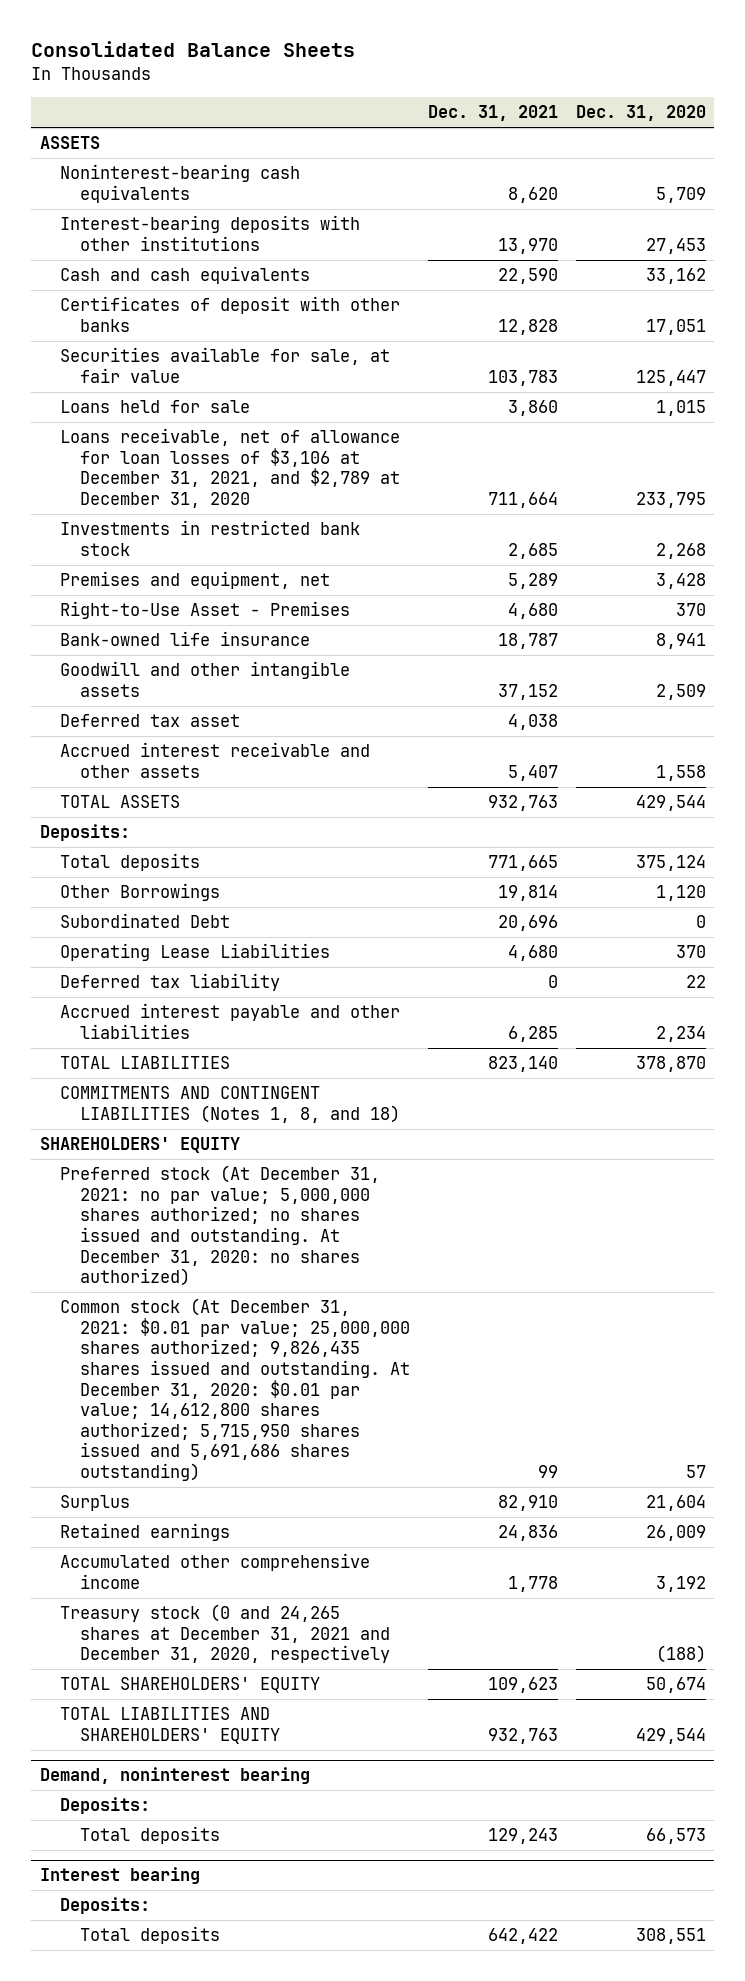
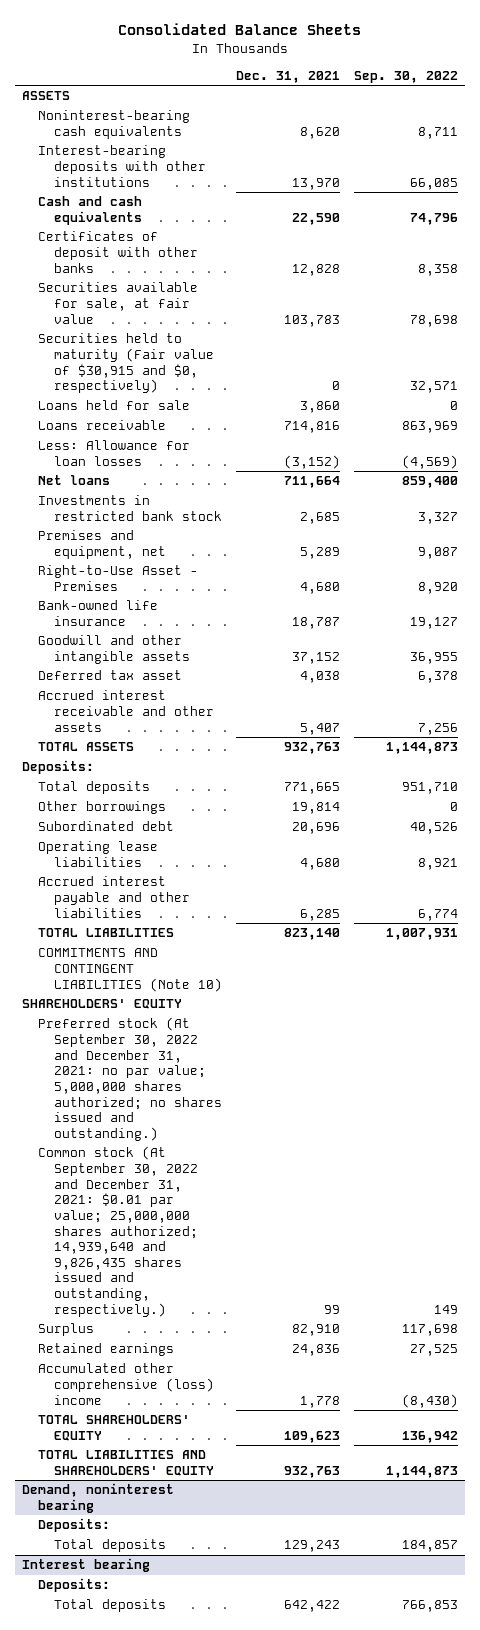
[575,105,706,122] Dec. 31, 2020 -> none
none -> [353,71,458,84] Sep. 30, 2022
none -> [38,333,215,394] Securities held to maturity (Fair value of $30,915 and $0, respectively)
none -> [38,420,167,431] Loans receivable
none -> [38,440,191,466] Less: Allowance for loan losses
[59,428,401,508] Loans receivable, net of allowance for loan losses of $3,106 at December 31, 2021, and $2,789 at December 31, 2020 -> [38,475,111,486] Net loans
[59,973,280,992] Deferred tax liability -> none
[59,883,220,902] Other Borrowings -> [38,801,167,815] Other borrowings
[59,913,230,929] Subordinated Debt -> [38,821,175,832] Subordinated debt
[59,943,330,962] Operating Lease Liabilities -> [38,841,159,867] Operating lease liabilities
[59,1086,401,1123] COMMITMENTS AND CONTINGENT LIABILITIES (Notes 1, 8, and 18) -> [38,948,223,992] COMMITMENTS AND CONTINGENT LIABILITIES (Note 10)
[59,1165,380,1287] Preferred stock (At December 31, 2021: no par value; 5,000,000 shares authorized; no shares issued and outstanding. At December 31, 2020: no shares authorized) -> [38,1017,223,1141] Preferred stock (At September 30, 2022 and December 31, 2021: no par value; 5,000,000 shares authorized; no shares issued and outstanding.)
[59,1298,411,1481] Common stock (At December 31, 2021: $0.01 par value; 25,000,000 shares authorized; 9,826,435 shares issued and outstanding. At December 31, 2020: $0.01 par value; 14,612,800 shares authorized; 5,715,950 shares issued and 5,691,686 shares outstanding) -> [38,1146,199,1317] Common stock (At September 30, 2022 and December 31, 2021: $0.01 par value; 25,000,000 shares authorized; 14,939,640 and 9,826,435 shares issued and outstanding, respectively.)
[59,1604,391,1664] Treasury stock (0 and 24,265 shares at December 31, 2021 and December 31, 2020, respectively -> none
[59,1553,370,1589] Accumulated other comprehensive income -> [38,1363,215,1405] Accumulated other comprehensive (loss) income

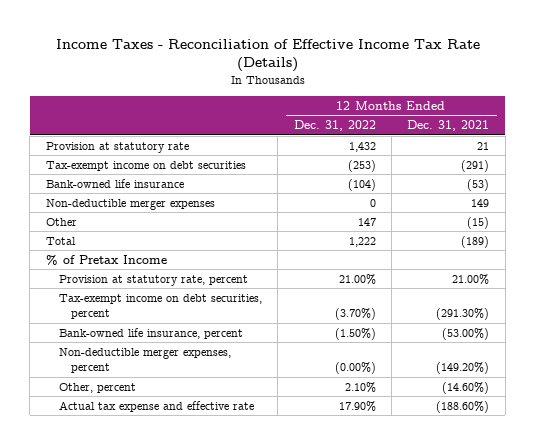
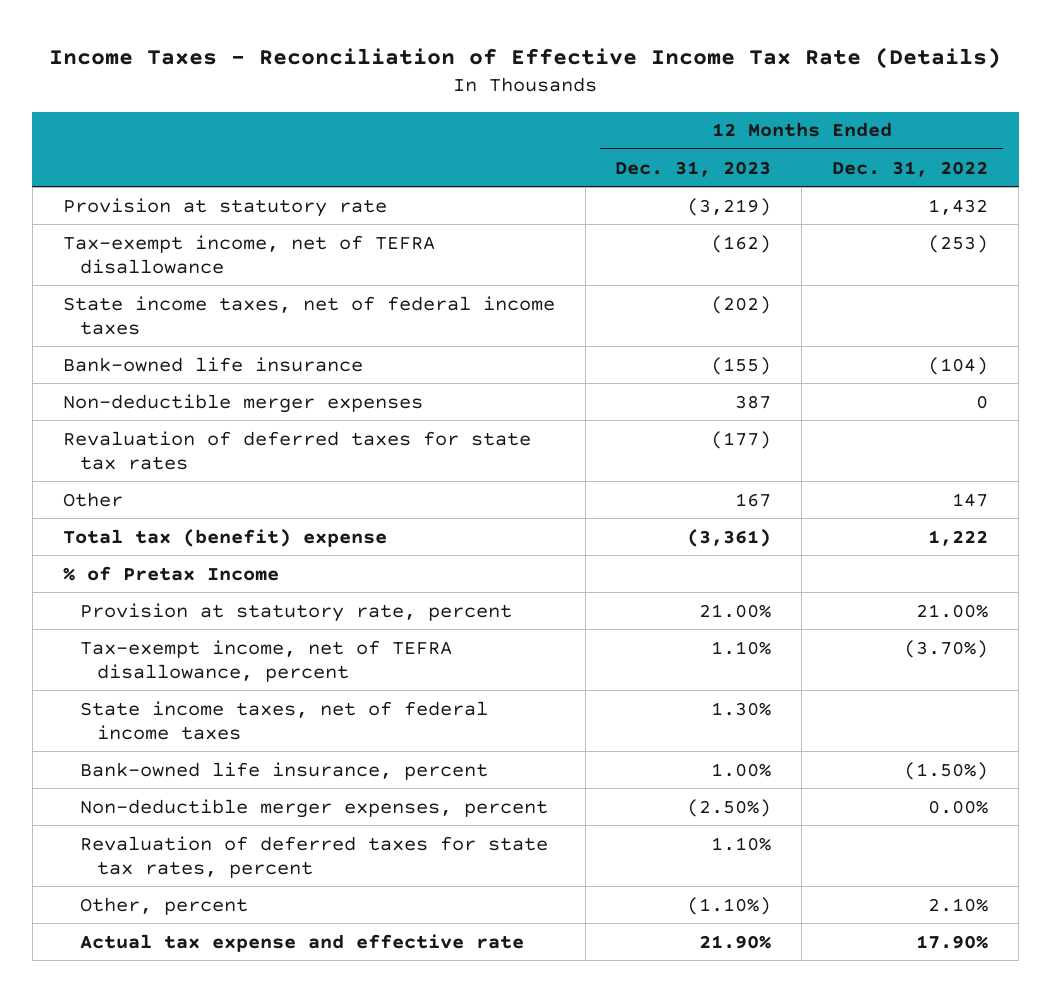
[407,120,490,132] Dec. 31, 2021 -> none
none -> [615,160,772,177] Dec. 31, 2023
[45,160,246,171] Tax-exempt income on debt securities -> [62,234,435,274] Tax-exempt income, net of TEFRA disallowance
none -> [62,295,555,335] State income taxes, net of federal income taxes
none -> [62,430,531,470] Revaluation of deferred taxes for state tax rates
[45,236,76,245] Total -> [62,528,387,547] Total tax (benefit) expense
[58,293,262,320] Tax-exempt income on debt securities, percent -> [79,639,452,682] Tax-exempt income, net of TEFRA disallowance, percent
none -> [79,700,488,740] State income taxes, net of federal income taxes
[334,362,376,375] (0.00%) -> [928,799,989,814] 0.00%
none -> [79,835,548,878] Revaluation of deferred taxes for state tax rates, percent

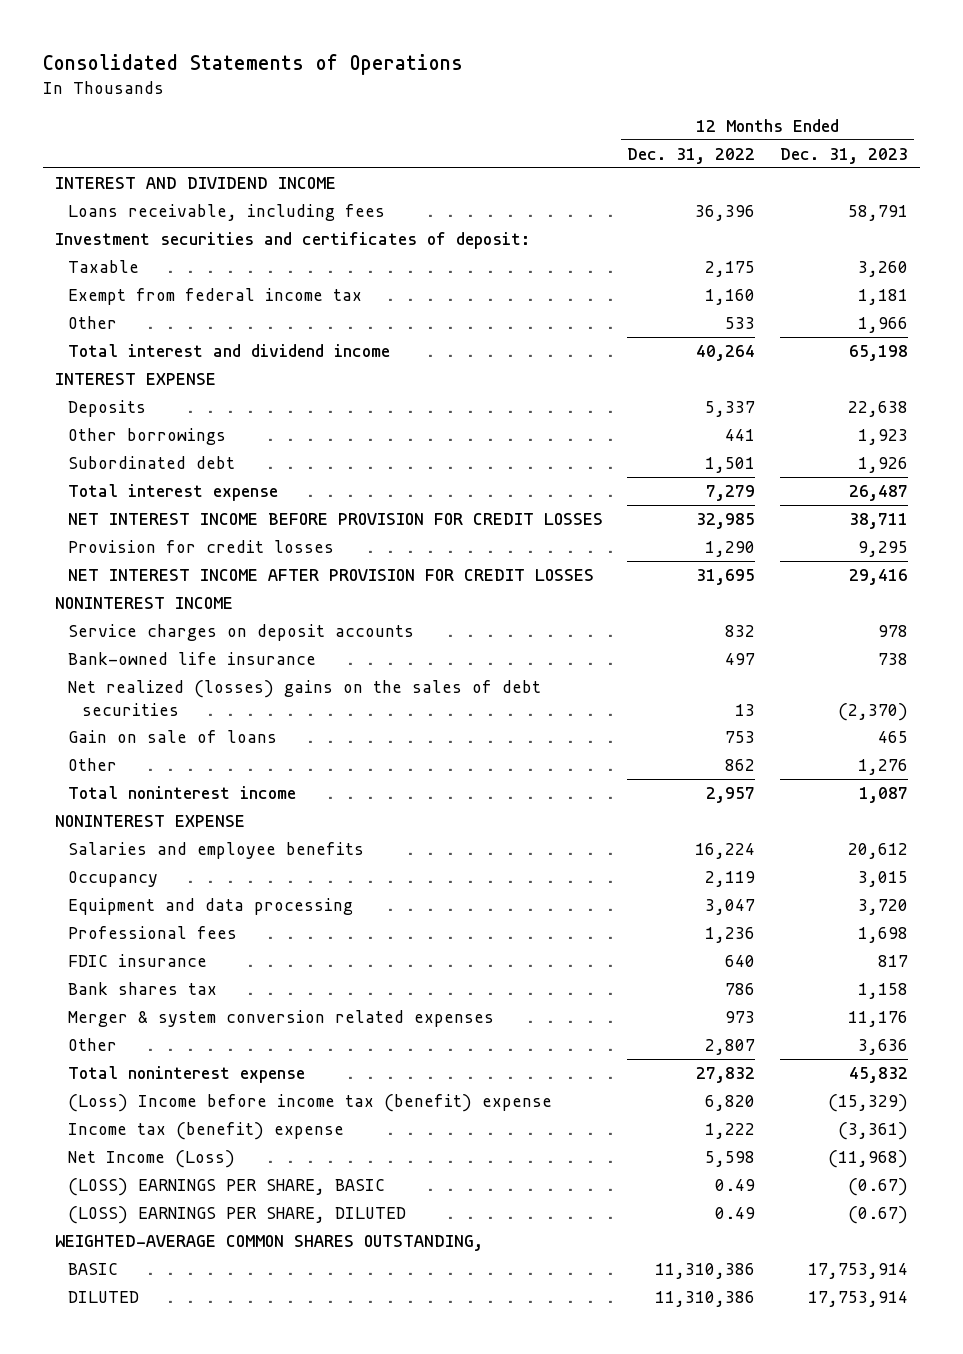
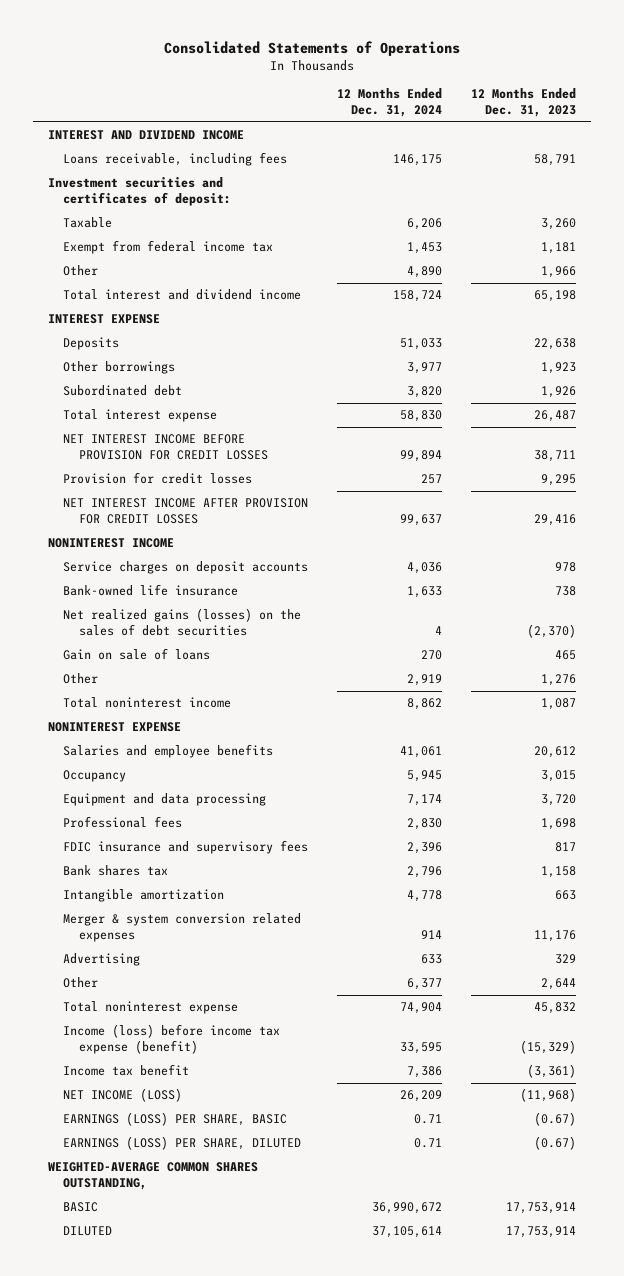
[627,148,756,165] Dec. 31, 2022 -> none
none -> [337,88,443,118] 12 Months Ended Dec. 31, 2024
[68,680,542,716] Net realized (losses) gains on the sales of debt securities -> [63,608,302,636] Net realized gains (losses) on the sales of debt securities
[68,954,208,968] FDIC insurance -> [63,840,309,855] FDIC insurance and supervisory fees
none -> [63,889,225,903] Intangible amortization
none -> [63,953,141,967] Advertising
[857,1039,908,1056] 3,636 -> [541,978,577,991] 2,644
[68,1094,553,1113] (Loss) Income before income tax (benefit) expense -> [63,1024,281,1054] Income (loss) before income tax expense (benefit)
[68,1122,345,1141] Income tax (benefit) expense -> [63,1064,190,1077] Income tax benefit
[68,1150,236,1169] Net Income (Loss) -> [63,1088,183,1103] NET INCOME (LOSS)
[68,1178,386,1197] (LOSS) EARNINGS PER SHARE, BASIC -> [63,1112,288,1127] EARNINGS (LOSS) PER SHARE, BASIC
[68,1206,407,1225] (LOSS) EARNINGS PER SHARE, DILUTED -> [63,1136,302,1151] EARNINGS (LOSS) PER SHARE, DILUTED

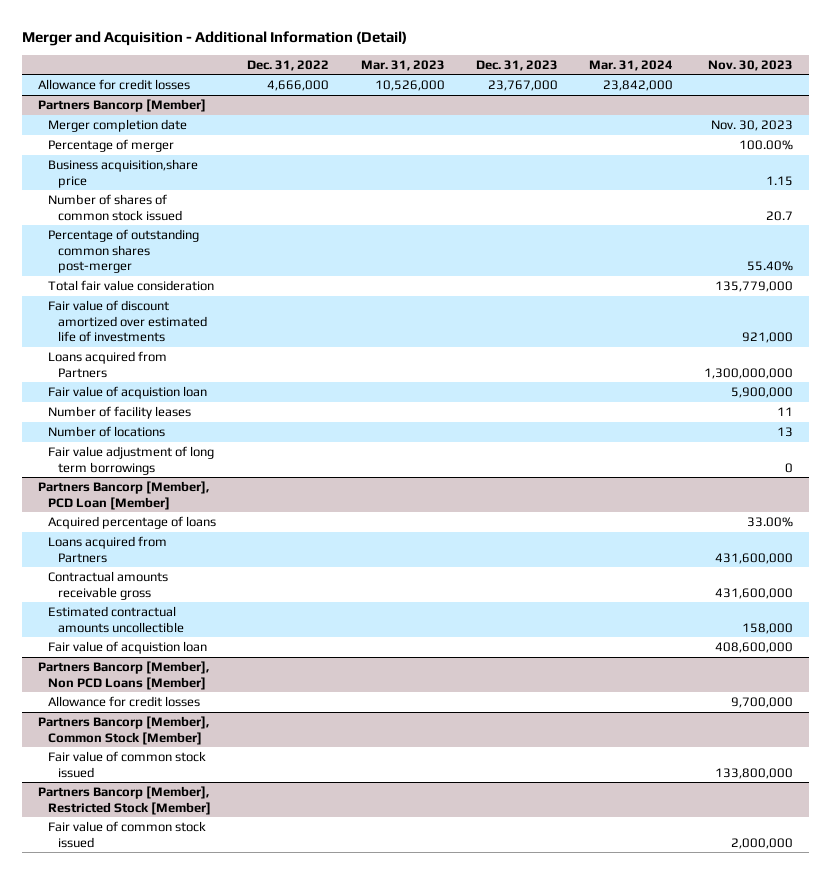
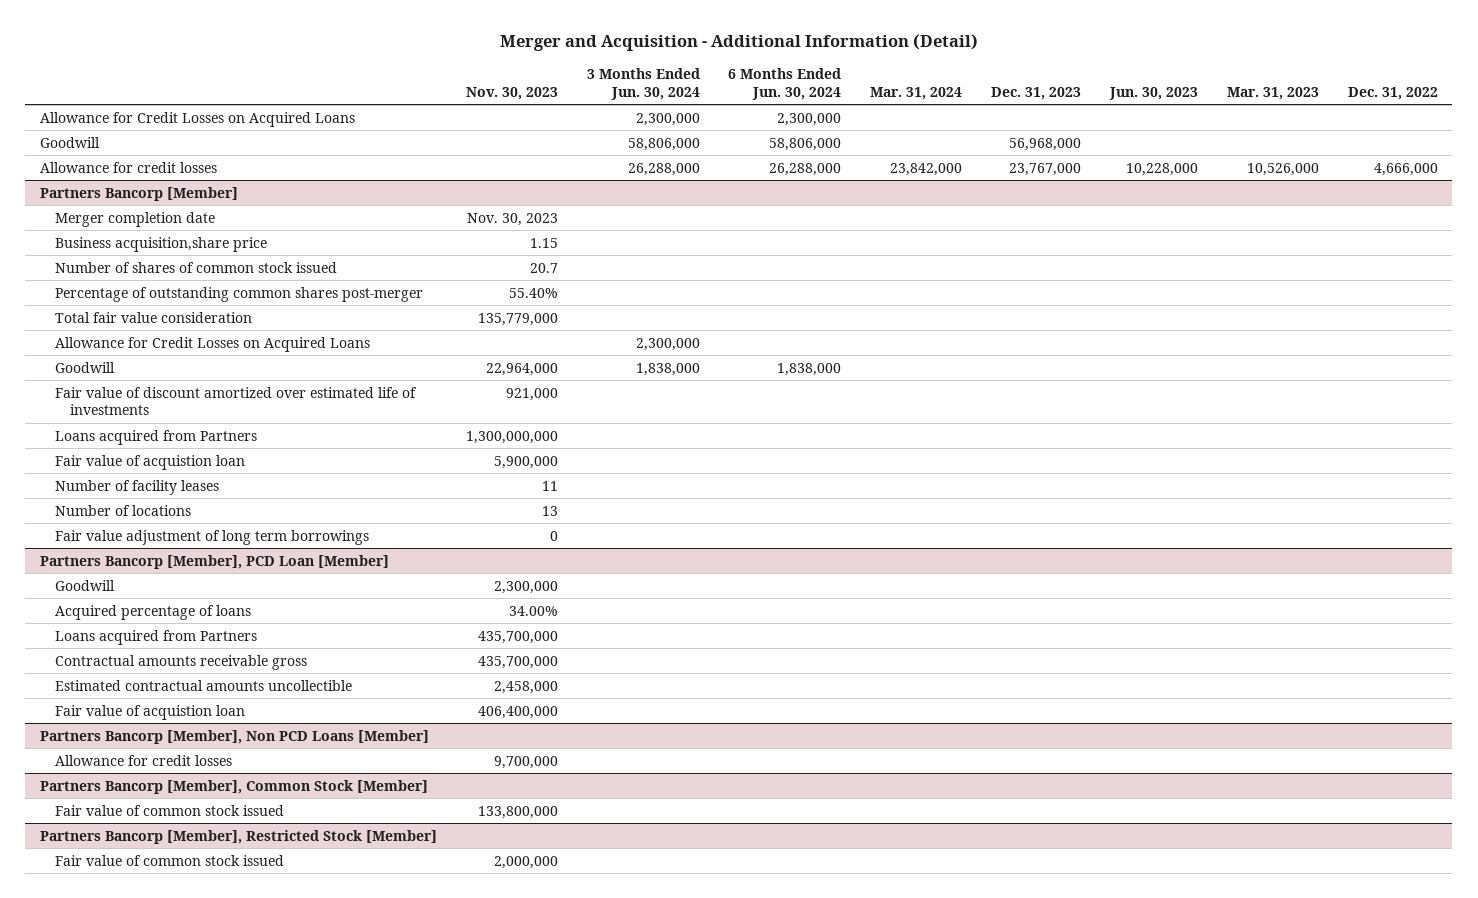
none -> [586,68,700,100] 3 Months Ended Jun. 30, 2024
none -> [728,68,842,100] 6 Months Ended Jun. 30, 2024
none -> [1109,86,1199,100] Jun. 30, 2023
none -> [39,111,355,127] Allowance for Credit Losses on Acquired Loans
none -> [39,136,100,148] Goodwill
[48,138,175,152] Percentage of merger -> none
none -> [54,336,370,352] Allowance for Credit Losses on Acquired Loans
none -> [54,361,115,373] Goodwill
none -> [54,579,115,591] Goodwill
[747,516,794,527] 33.00% -> [508,605,558,616] 34.00%
[715,552,794,564] 431,600,000 -> [477,630,558,644] 435,700,000
[715,587,794,599] 431,600,000 -> [477,655,558,669] 435,700,000
[742,622,794,634] 158,000 -> [493,680,558,694] 2,458,000
[715,641,794,653] 408,600,000 -> [477,705,558,719] 406,400,000

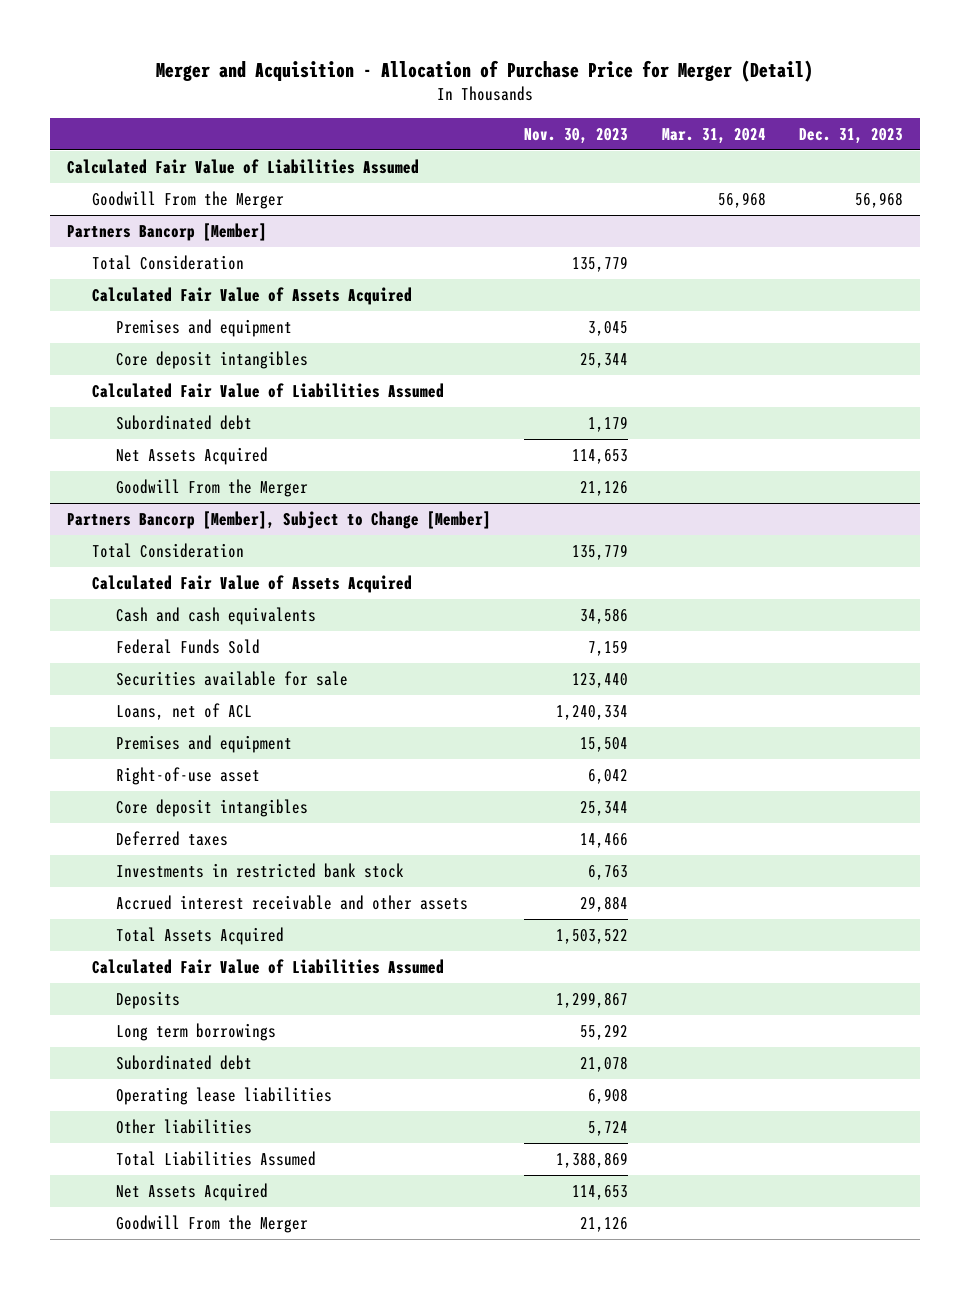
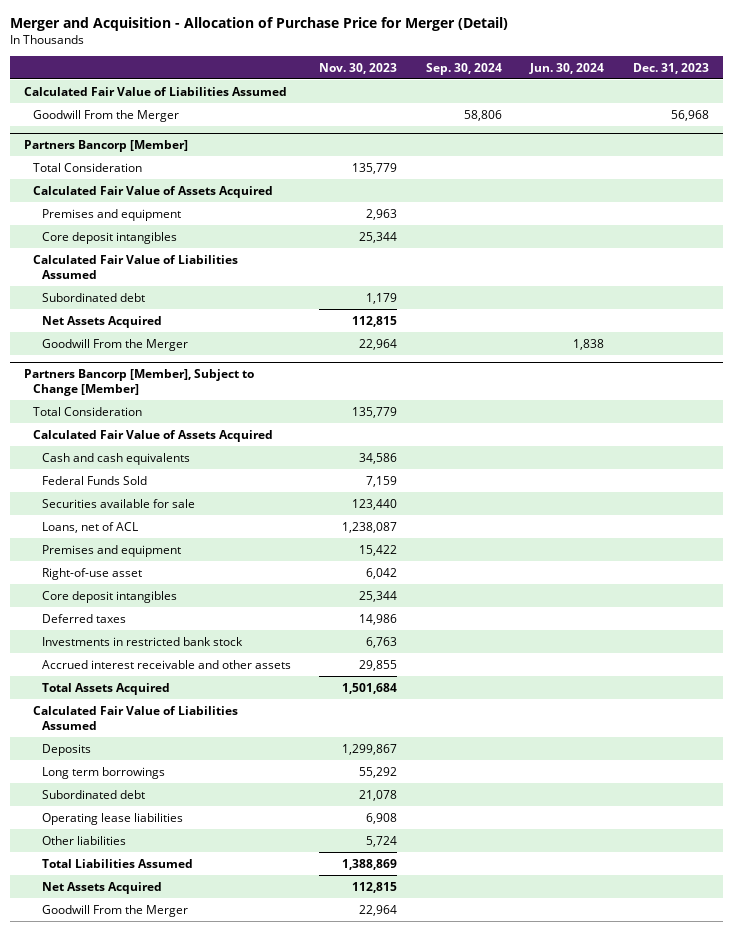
[661,127,766,144] Mar. 31, 2024 -> none
none -> [425,62,502,75] Sep. 30, 2024
none -> [529,62,605,74] Jun. 30, 2024
[588,321,629,337] 3,045 -> [366,208,398,220] 2,963
[572,449,629,465] 114,653 -> [352,315,398,327] 112,815
[580,481,629,497] 21,126 -> [359,338,398,350] 22,964
[556,705,629,721] 1,240,334 -> [342,521,398,533] 1,238,087
[580,737,629,753] 15,504 -> [359,544,398,556] 15,422
[580,833,629,849] 14,466 -> [359,613,398,625] 14,986
[580,896,629,913] 29,884 -> [359,659,398,671] 29,855
[556,929,629,945] 1,503,522 -> [342,682,398,694] 1,501,684
[572,1185,629,1201] 114,653 -> [352,881,398,893] 112,815
[580,1217,629,1233] 21,126 -> [359,904,398,916] 22,964

